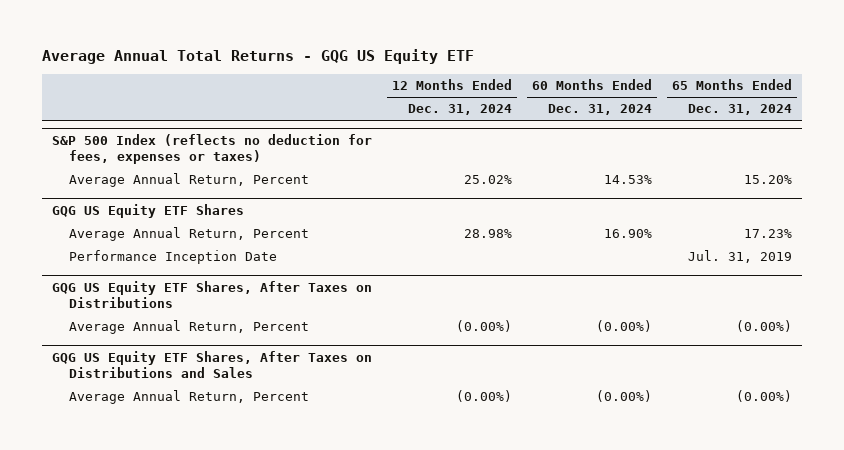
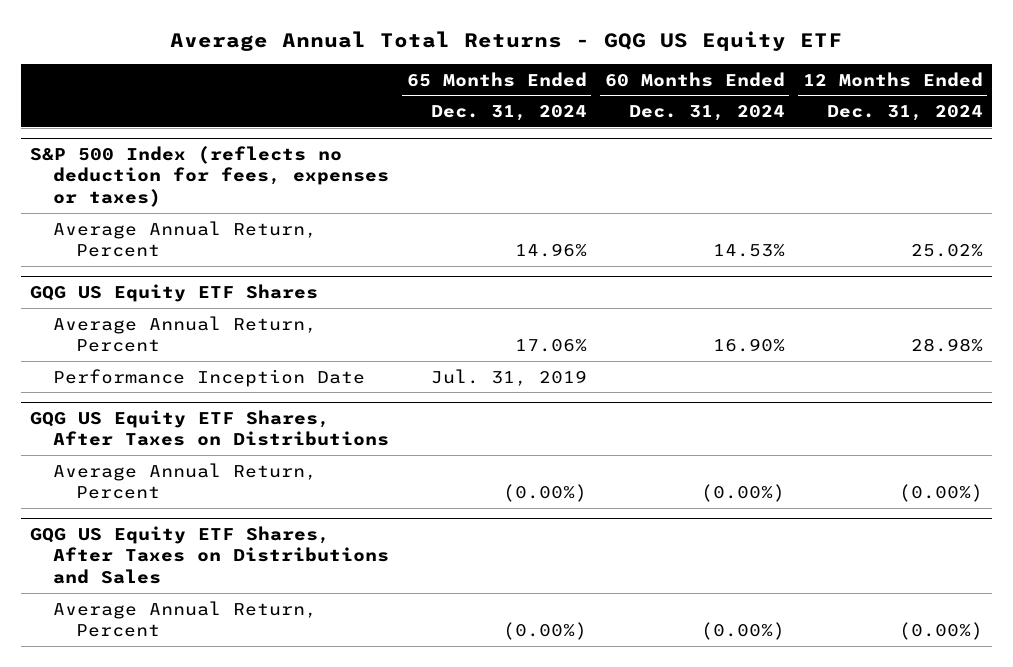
[743,175,792,185] 15.20% -> [514,242,587,257] 14.96%
[743,229,792,239] 17.23% -> [514,338,587,352] 17.06%

